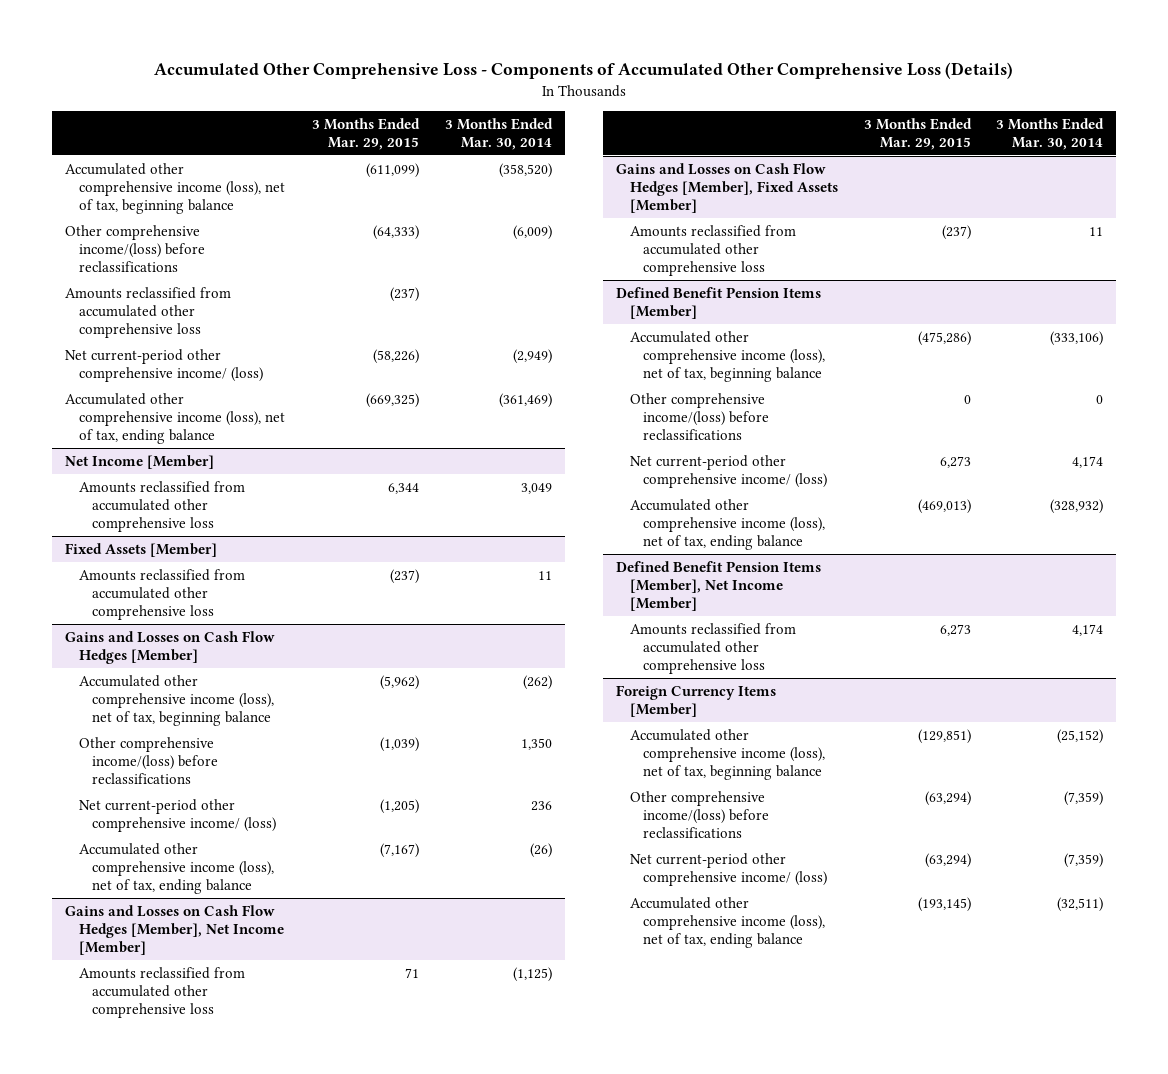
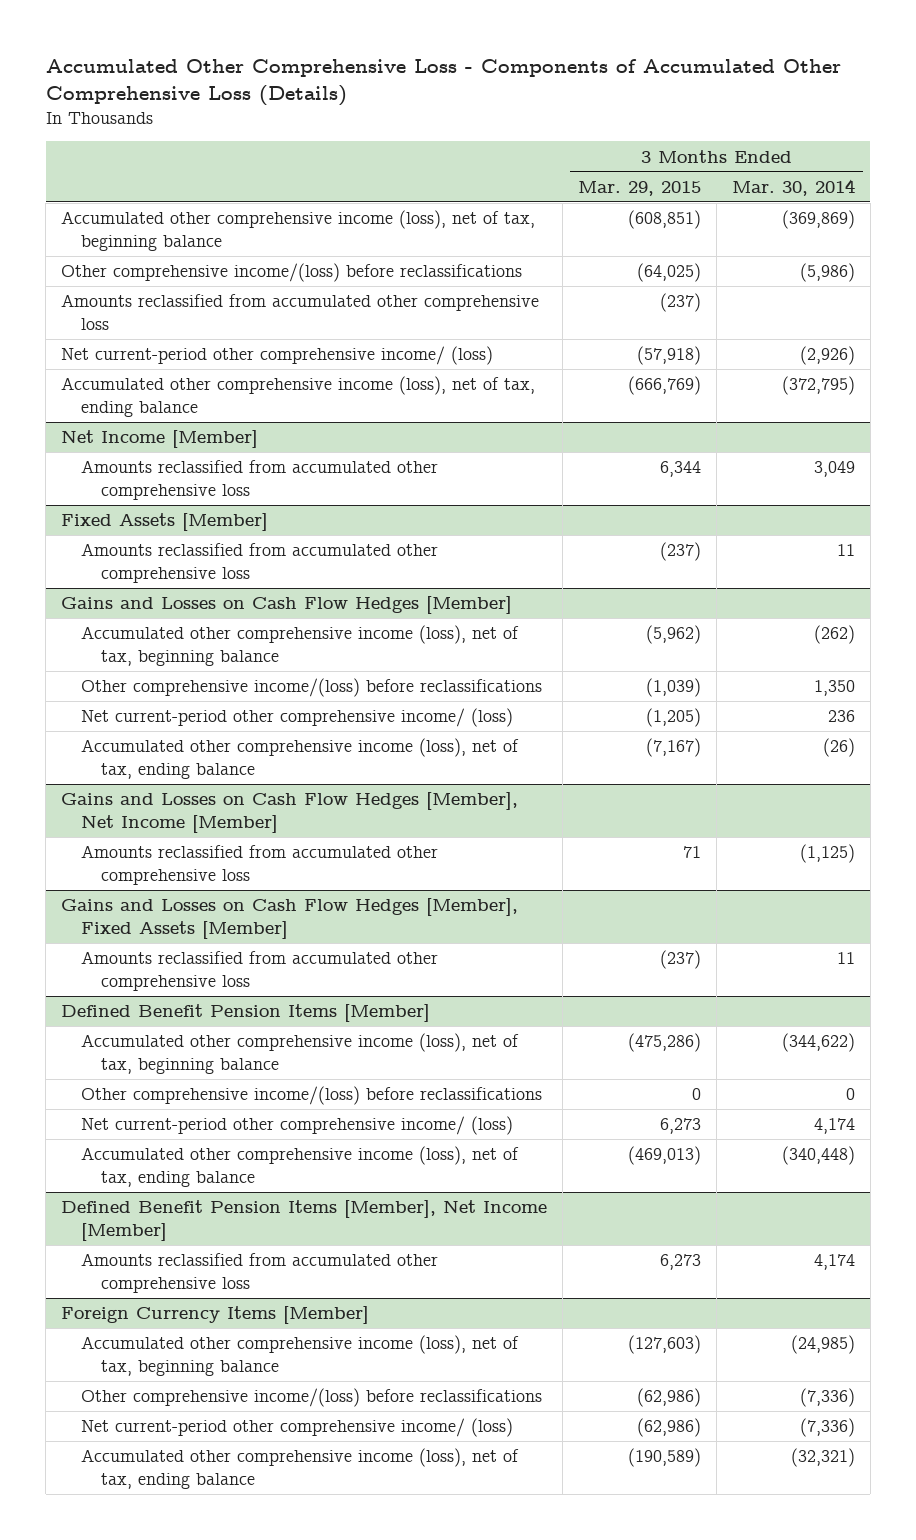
[366,162,420,178] (611,099) -> [628,210,702,230] (608,851)
[499,162,553,178] (358,520) -> [781,210,855,230] (369,869)
[373,224,420,240] (64,333) -> [637,263,702,283] (64,025)
[513,224,553,240] (6,009) -> [799,263,855,283] (5,986)
[373,348,420,364] (58,226) -> [637,346,702,366] (57,918)
[513,348,553,364] (2,949) -> [799,346,855,366] (2,926)
[366,392,420,408] (669,325) -> [628,376,702,396] (666,769)
[499,392,553,408] (361,469) -> [781,376,855,396] (372,795)
[1050,330,1104,346] (333,106) -> [781,1033,855,1053] (344,622)
[1050,498,1104,514] (328,932) -> [781,1146,855,1166] (340,448)
[917,728,971,744] (129,851) -> [628,1335,702,1355] (127,603)
[1057,728,1104,744] (25,152) -> [790,1335,855,1355] (24,985)
[924,790,971,806] (63,294) -> [637,1388,702,1408] (62,986)
[1064,790,1104,806] (7,359) -> [799,1388,855,1408] (7,336)
[924,852,971,868] (63,294) -> [637,1418,702,1438] (62,986)
[1064,852,1104,868] (7,359) -> [799,1418,855,1438] (7,336)
[917,896,971,912] (193,145) -> [628,1448,702,1468] (190,589)
[1057,896,1104,912] (32,511) -> [790,1448,855,1468] (32,321)

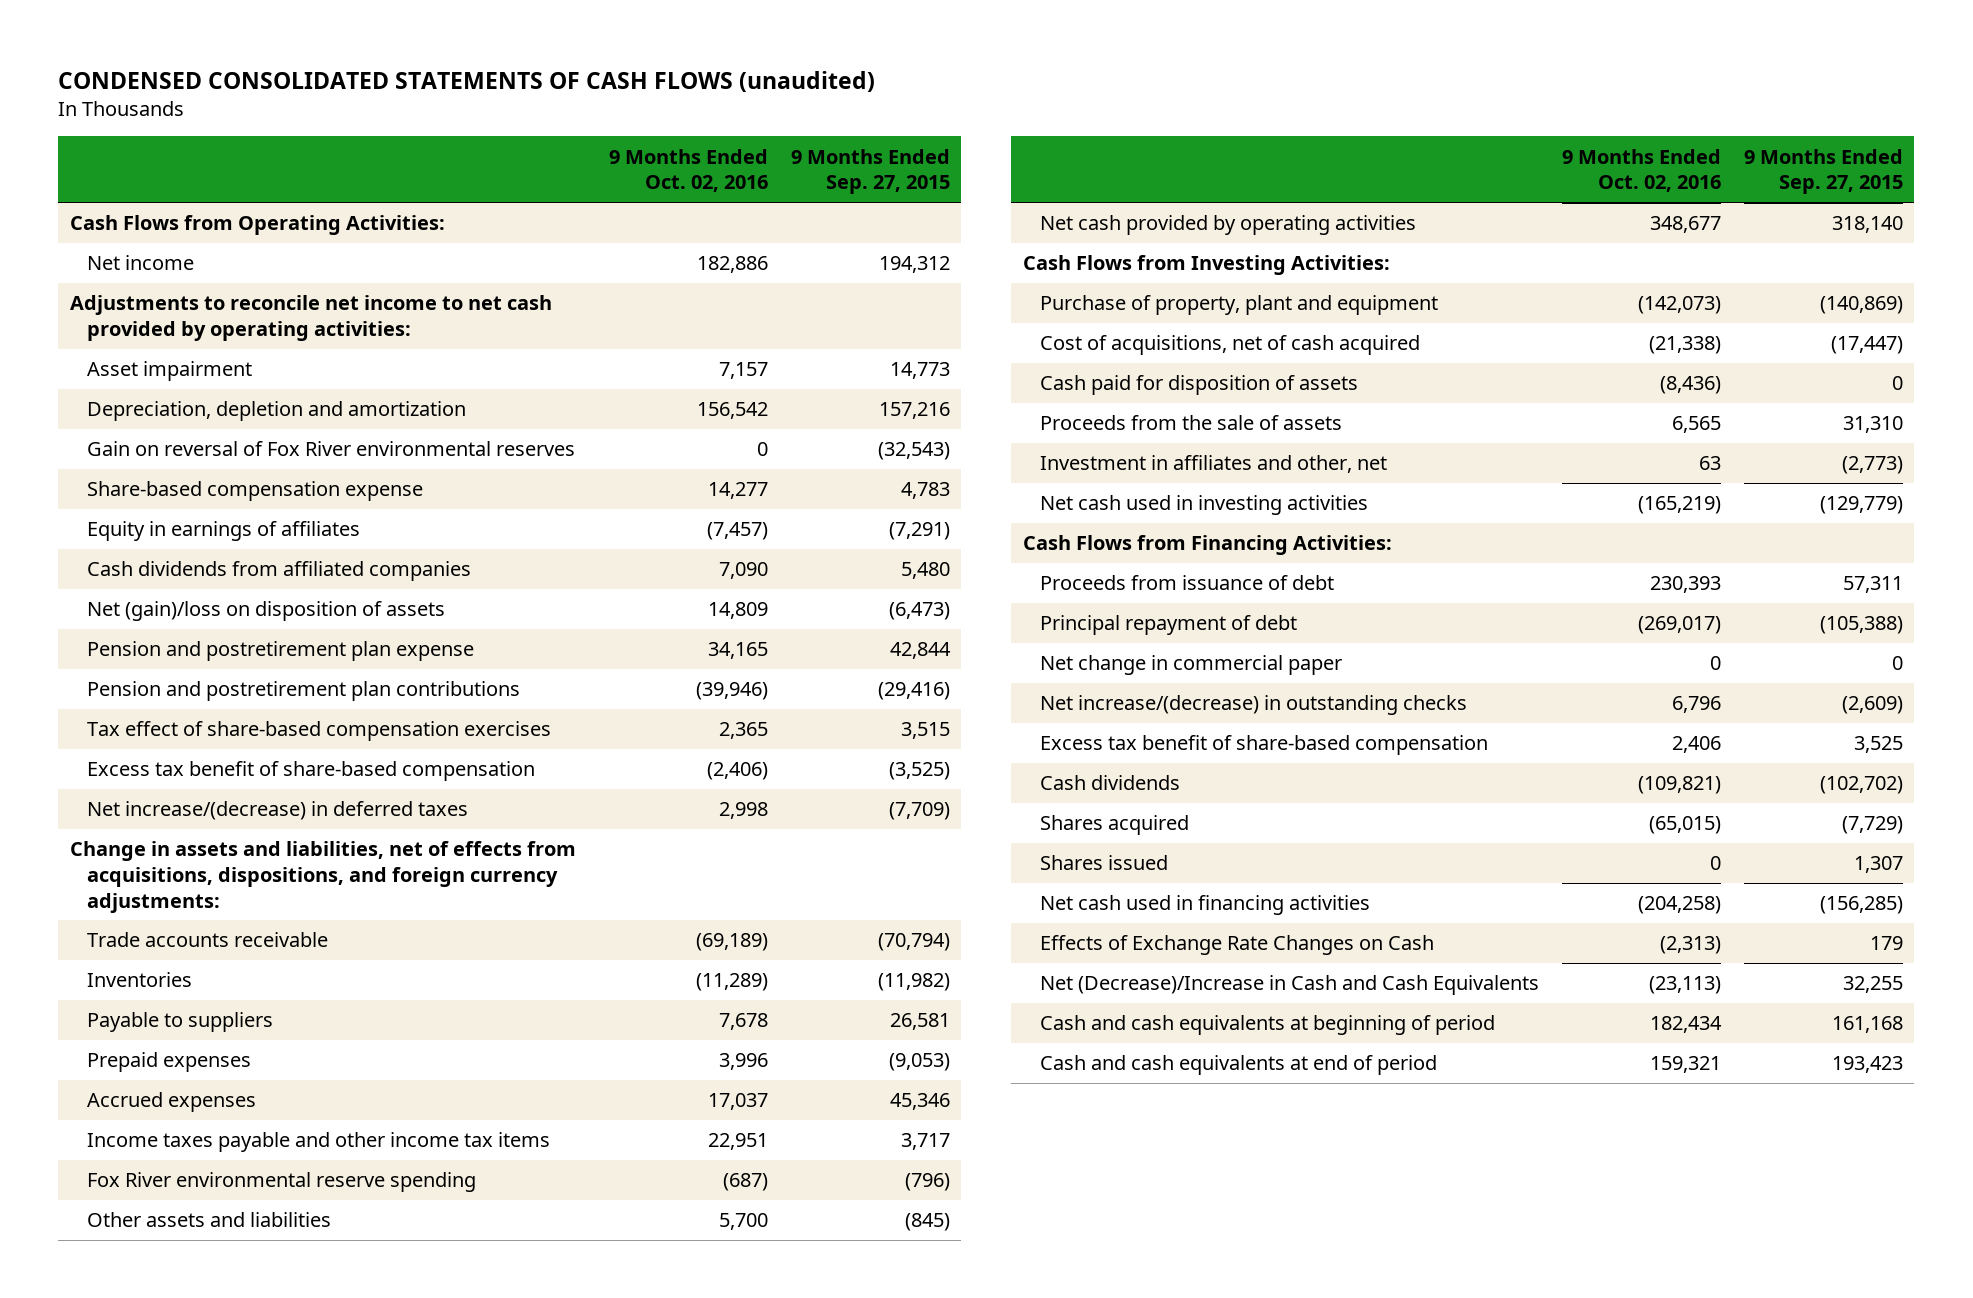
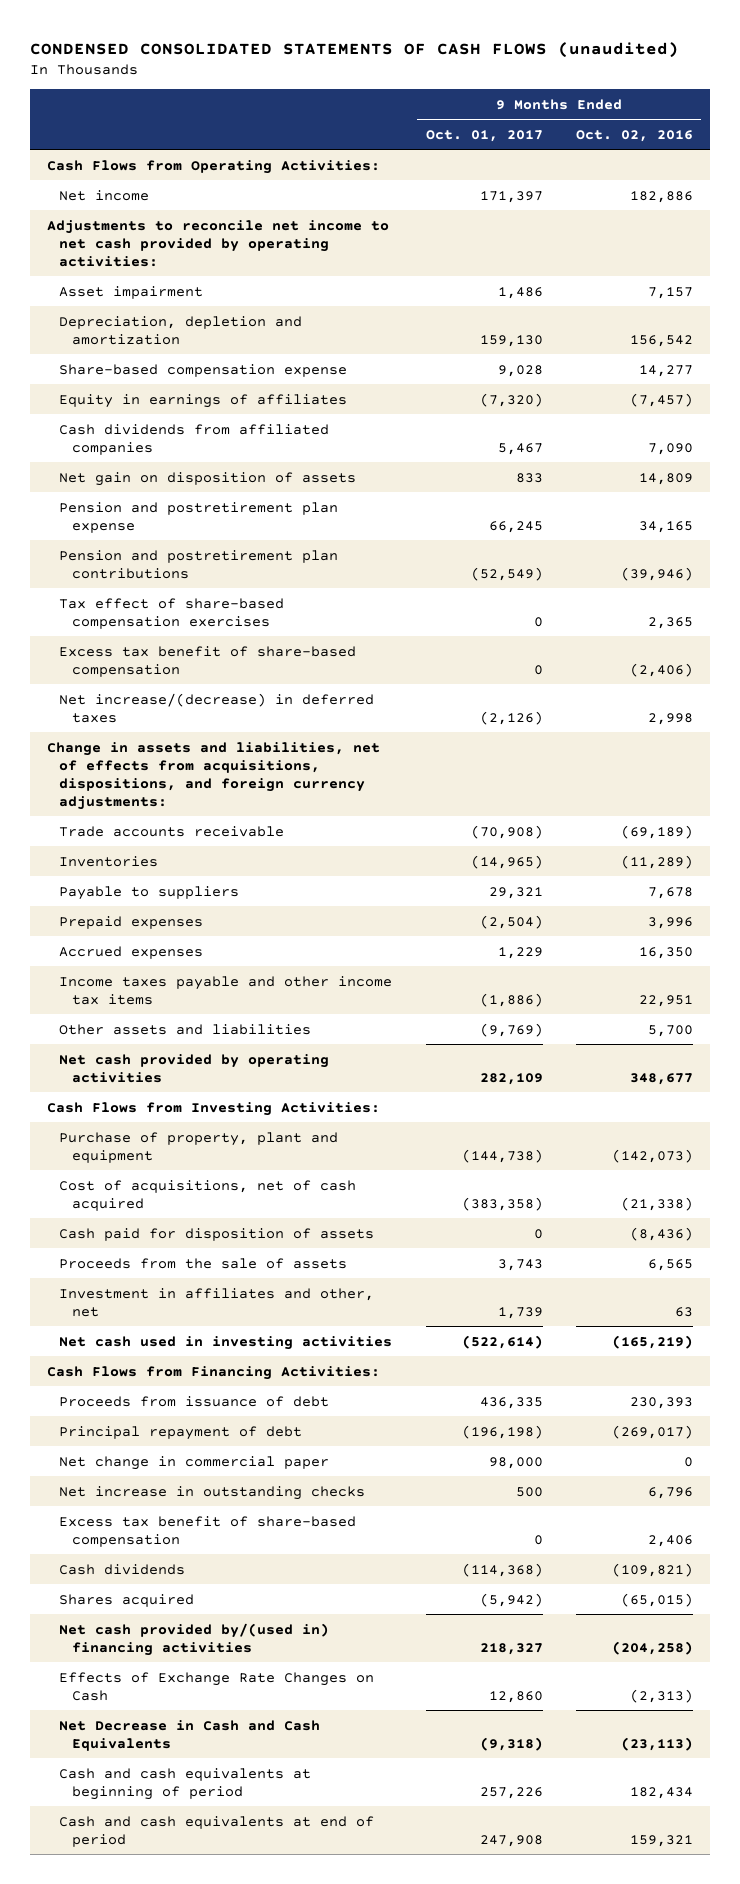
[790,148,950,195] 9 Months Ended Sep. 27, 2015 -> none
none -> [425,129,543,142] Oct. 01, 2017
[86,441,575,457] Gain on reversal of Fox River environmental reserves -> none
[86,601,445,622] Net (gain)/loss on disposition of assets -> [59,471,357,486] Net gain on disposition of assets
[707,1093,768,1111] 17,037 -> [638,946,693,959] 16,350
[86,1172,476,1193] Fox River environmental reserve spending -> none
[1039,695,1467,716] Net increase/(decrease) in outstanding checks -> [59,1485,366,1500] Net increase in outstanding checks
[1039,855,1168,871] Shares issued -> none
[1039,895,1370,916] Net cash used in financing activities -> [59,1622,330,1656] Net cash provided by/(used in) financing activities
[1039,975,1539,996] Net (Decrease)/Increase in Cash and Cash Equivalents -> [59,1719,321,1751] Net Decrease in Cash and Cash Equivalents

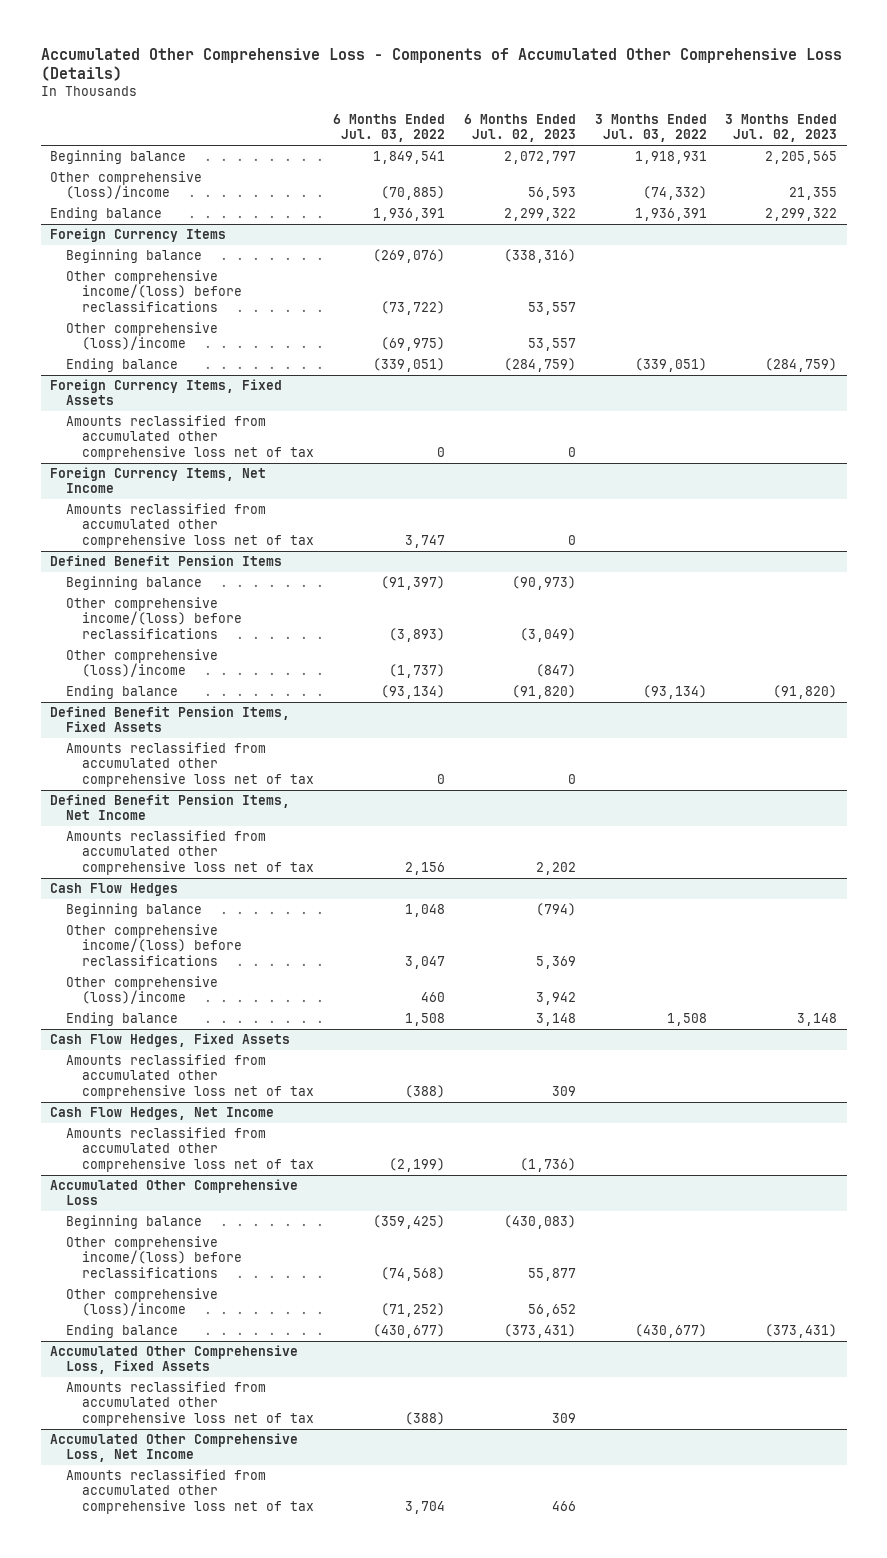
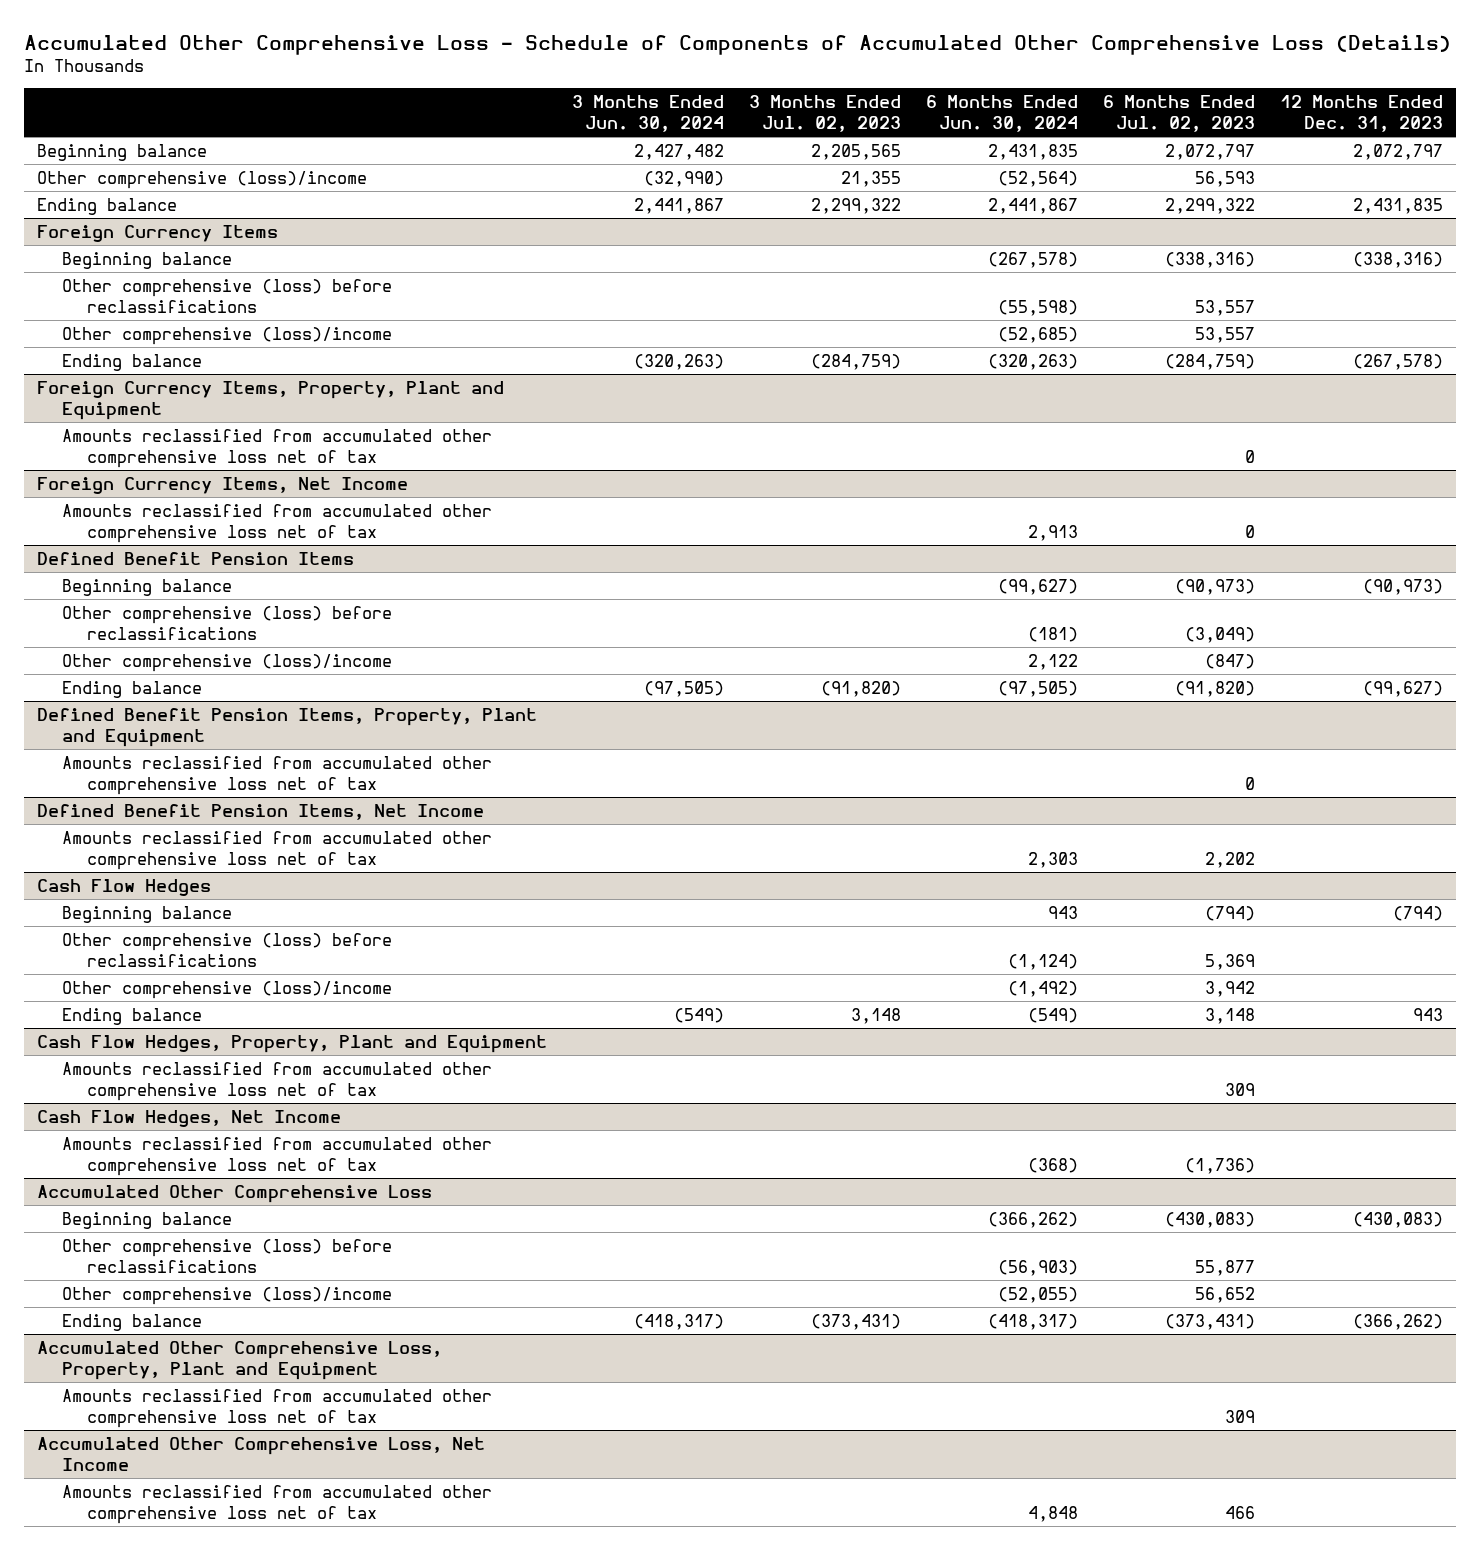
[40,48,842,82] Accumulated Other Comprehensive Loss - Components of Accumulated Other Comprehensive Loss (Details) -> [24,34,1452,55] Accumulated Other Comprehensive Loss - Schedule of Components of Accumulated Other Comprehensive Loss (Details)
[333,113,446,143] 6 Months Ended Jul. 03, 2022 -> none
[594,113,707,143] 3 Months Ended Jul. 03, 2022 -> none
none -> [572,94,725,132] 3 Months Ended Jun. 30, 2024
none -> [926,94,1079,132] 6 Months Ended Jun. 30, 2024
none -> [1280,94,1444,132] 12 Months Ended Dec. 31, 2023
[66,269,243,312] Other comprehensive income/(loss) before reclassifications -> [62,278,393,313] Other comprehensive (loss) before reclassifications
[49,378,282,406] Foreign Currency Items, Fixed Assets -> none
none -> [36,380,504,420] Foreign Currency Items, Property, Plant and Equipment
[66,596,243,639] Other comprehensive income/(loss) before reclassifications -> [62,605,393,640] Other comprehensive (loss) before reclassifications
[49,705,290,733] Defined Benefit Pension Items, Fixed Assets -> none
none -> [36,707,537,747] Defined Benefit Pension Items, Property, Plant and Equipment
[66,923,243,966] Other comprehensive income/(loss) before reclassifications -> [62,932,393,967] Other comprehensive (loss) before reclassifications
[49,1032,290,1047] Cash Flow Hedges, Fixed Assets -> none
none -> [36,1034,547,1053] Cash Flow Hedges, Property, Plant and Equipment
[66,1235,243,1278] Other comprehensive income/(loss) before reclassifications -> [62,1238,393,1273] Other comprehensive (loss) before reclassifications
[49,1344,298,1375] Accumulated Other Comprehensive Loss, Fixed Assets -> none
none -> [36,1340,442,1380] Accumulated Other Comprehensive Loss, Property, Plant and Equipment

